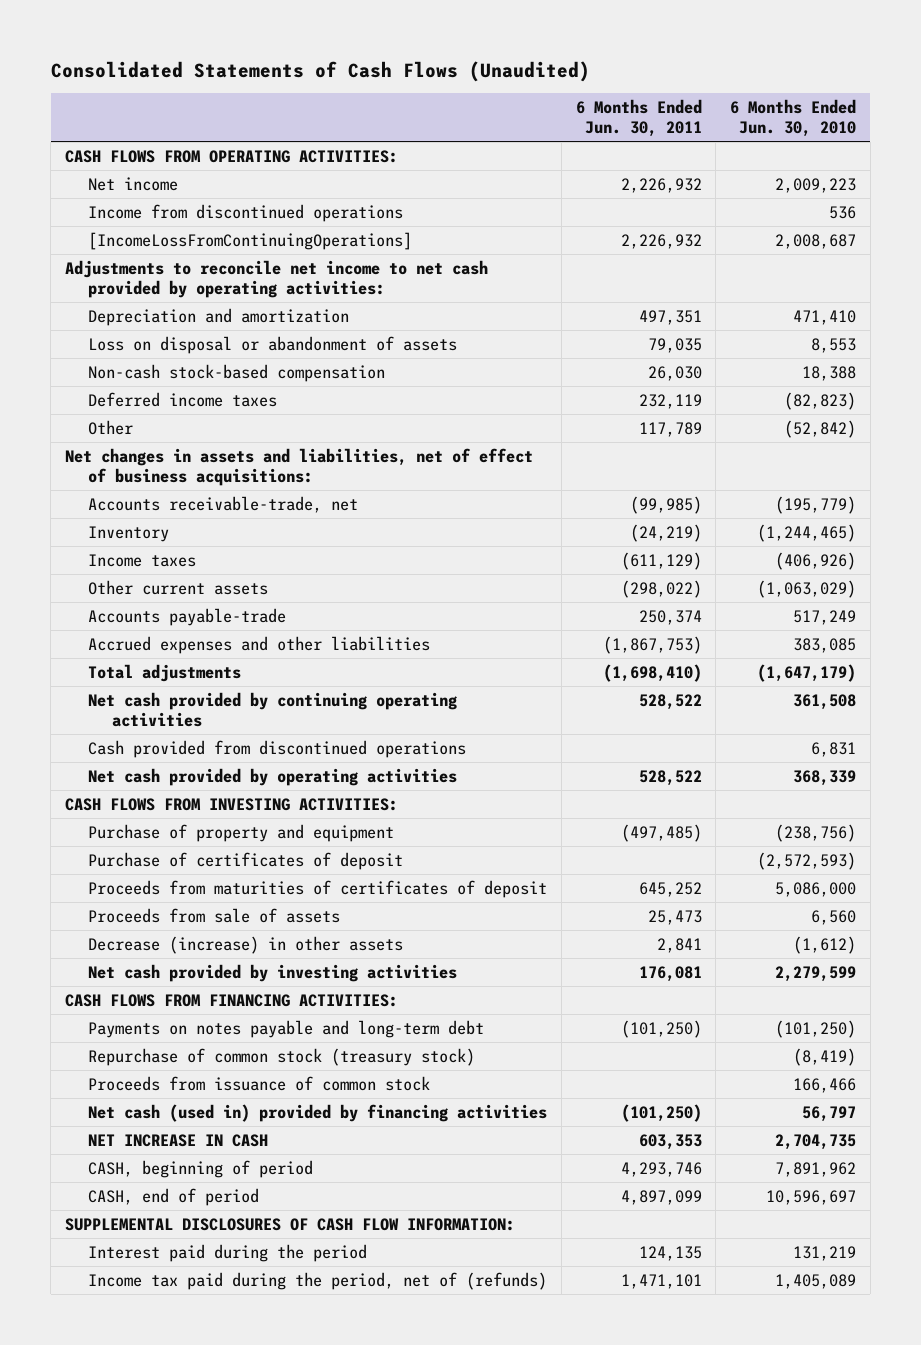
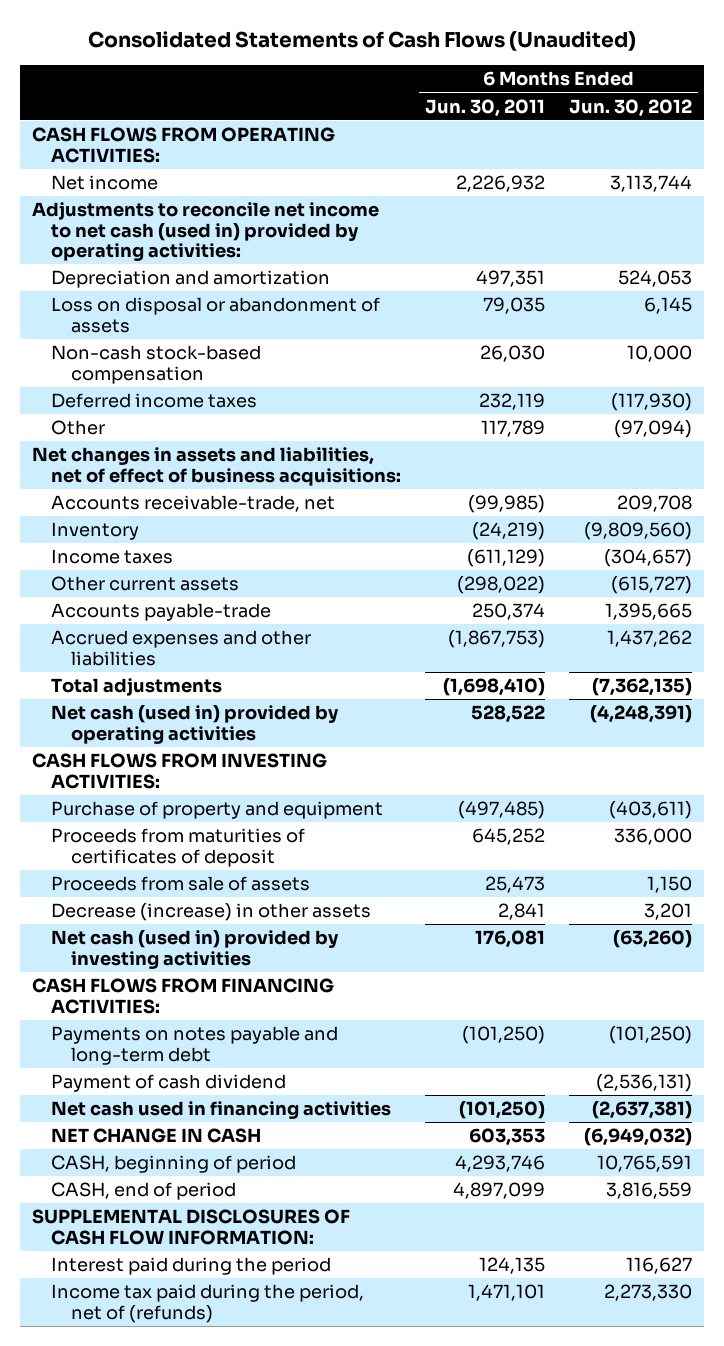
[729,98,856,138] 6 Months Ended Jun. 30, 2010 -> none
none -> [569,98,693,117] Jun. 30, 2012
[88,203,404,222] Income from discontinued operations -> none
[88,231,413,250] [IncomeLossFromContinuingOperations] -> none
[65,259,489,299] Adjustments to reconcile net income to net cash provided by operating activities: -> [31,202,379,262] Adjustments to reconcile net income to net cash (used in) provided by operating activities:
[88,691,458,728] Net cash provided by continuing operating activities -> none
[88,739,467,758] Cash provided from discontinued operations -> none
[88,767,458,786] Net cash provided by operating activities -> [51,705,340,744] Net cash (used in) provided by operating activities
[88,851,404,870] Purchase of certificates of deposit -> none
[88,963,458,982] Net cash provided by investing activities -> [51,930,340,969] Net cash (used in) provided by investing activities
[88,1047,476,1066] Repurchase of common stock (treasury stock) -> none
[88,1075,431,1091] Proceeds from issuance of common stock -> none
none -> [51,1074,287,1093] Payment of cash dividend
[88,1103,548,1122] Net cash (used in) provided by financing activities -> [51,1101,392,1120] Net cash used in financing activities
[88,1133,269,1147] NET INCREASE IN CASH -> [51,1128,262,1144] NET CHANGE IN CASH

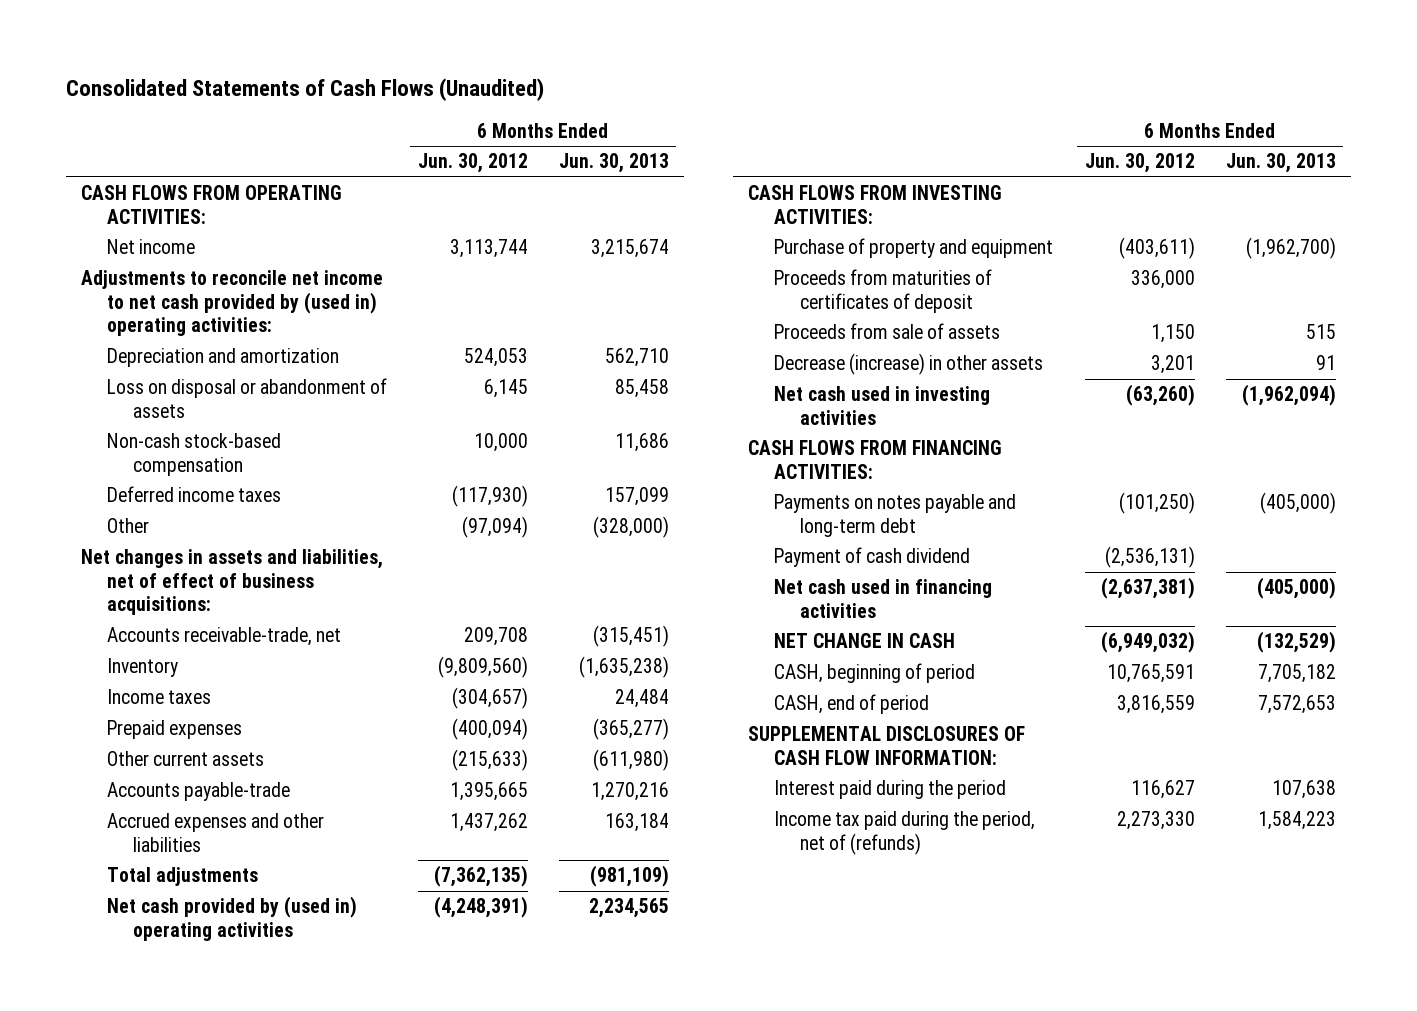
[425,98,546,117] Jun. 30, 2011 -> none
none -> [558,153,669,174] Jun. 30, 2013
[31,202,379,262] Adjustments to reconcile net income to net cash (used in) provided by operating activities: -> [81,270,384,337] Adjustments to reconcile net income to net cash provided by (used in) operating activities:
none -> [107,720,243,740] Prepaid expenses
[611,576,693,595] (615,727) -> [451,749,528,772] (215,633)
[51,705,340,744] Net cash (used in) provided by operating activities -> [107,896,358,941] Net cash provided by (used in) operating activities
[51,930,340,969] Net cash (used in) provided by investing activities -> [774,386,991,425] Net cash used in investing activities

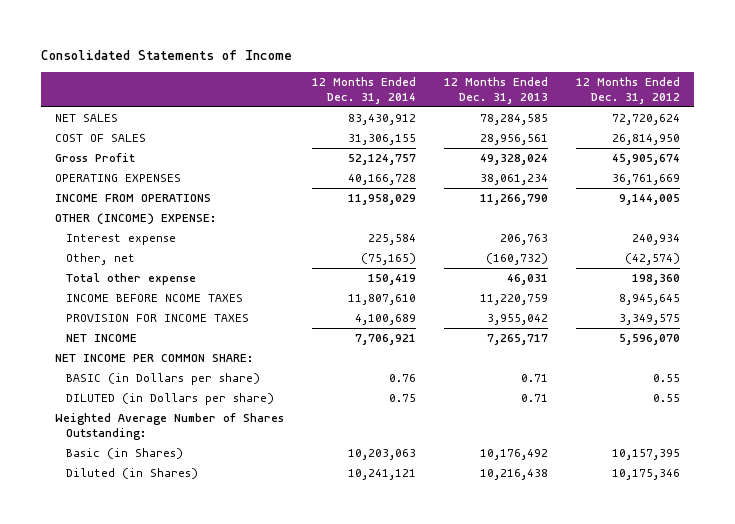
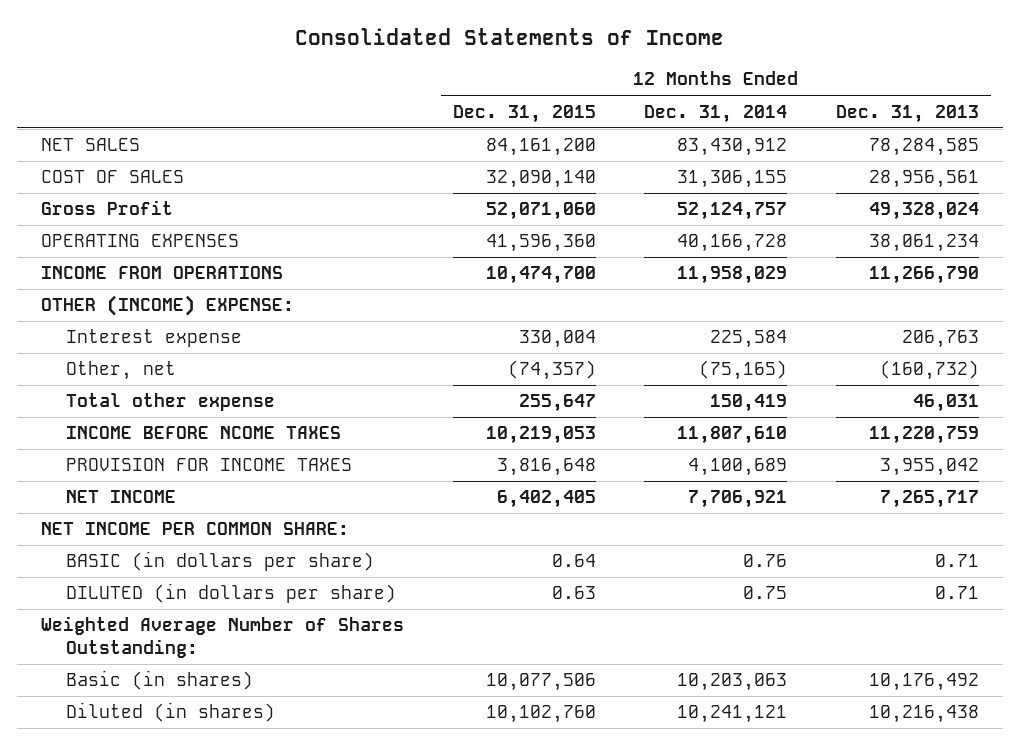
[576,77,681,104] 12 Months Ended Dec. 31, 2012 -> none
none -> [452,104,596,123] Dec. 31, 2015
[66,373,261,386] BASIC (in Dollars per share) -> [65,551,374,572] BASIC (in dollars per share)
[66,393,275,406] DILUTED (in Dollars per share) -> [65,583,396,604] DILUTED (in dollars per share)
[66,448,184,460] Basic (in Shares) -> [65,670,253,691] Basic (in shares)
[66,468,199,480] Diluted (in Shares) -> [65,702,275,723] Diluted (in shares)

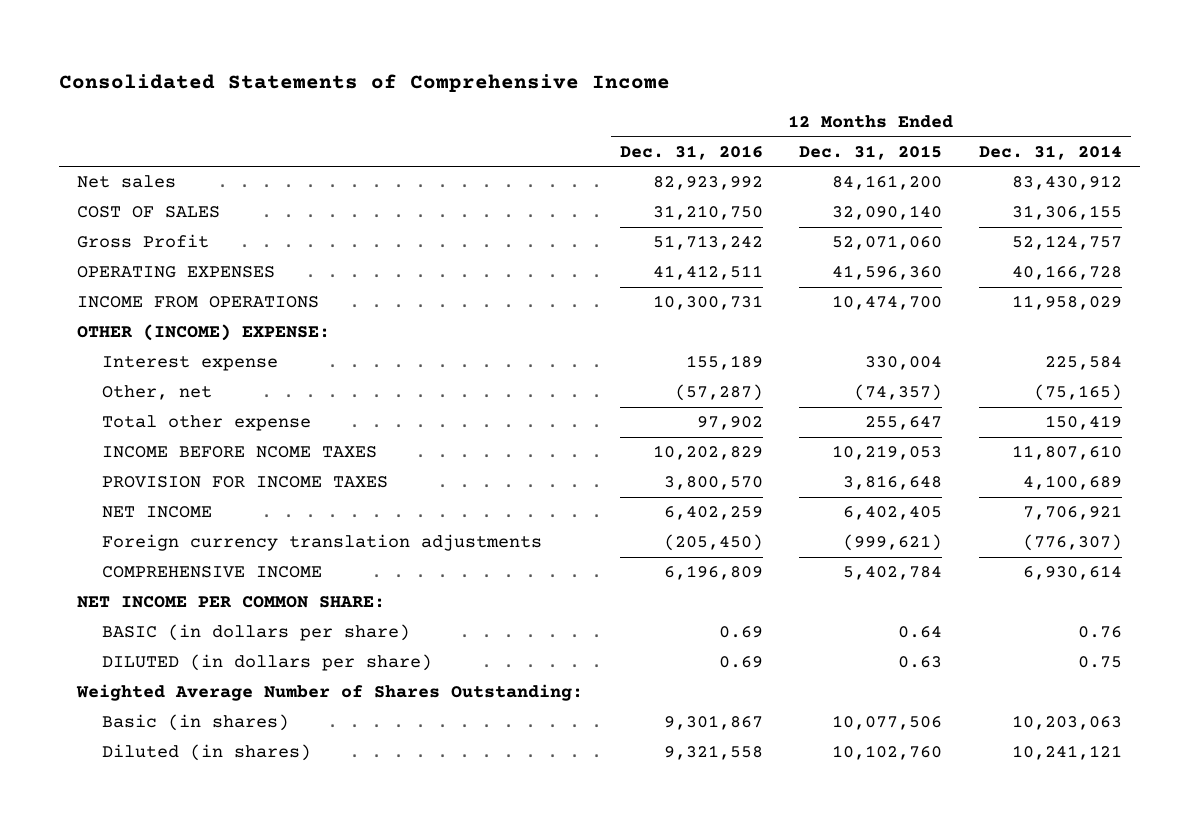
[295,27,725,45] Consolidated Statements of Income -> [59,73,671,92] Consolidated Statements of Comprehensive Income
[835,104,979,123] Dec. 31, 2013 -> none
none -> [619,144,763,160] Dec. 31, 2016
[41,138,141,152] NET SALES -> [77,175,177,189] Net sales
none -> [102,534,543,552] Foreign currency translation adjustments
none -> [102,566,323,579] COMPREHENSIVE INCOME

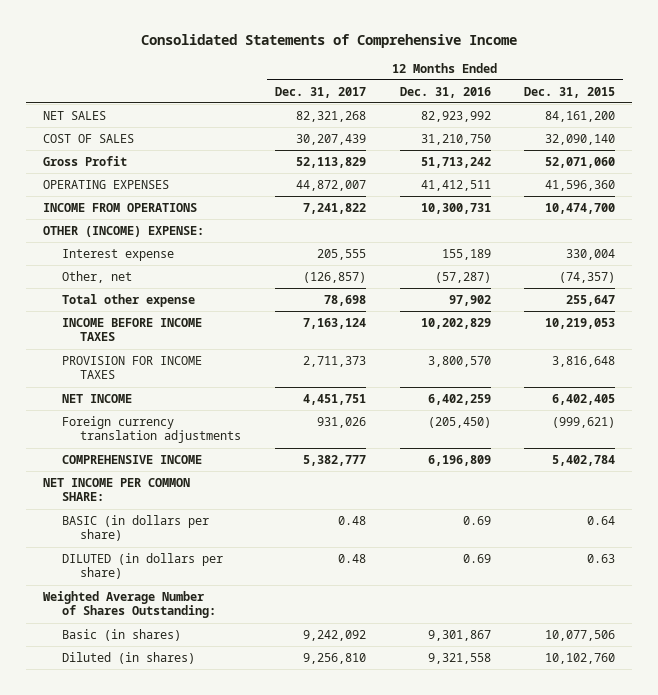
[978,144,1122,160] Dec. 31, 2014 -> none
none -> [274,86,366,98] Dec. 31, 2017
[77,175,177,189] Net sales -> [42,110,106,120] NET SALES
[102,446,378,459] INCOME BEFORE NCOME TAXES -> [61,317,202,342] INCOME BEFORE INCOME TAXES

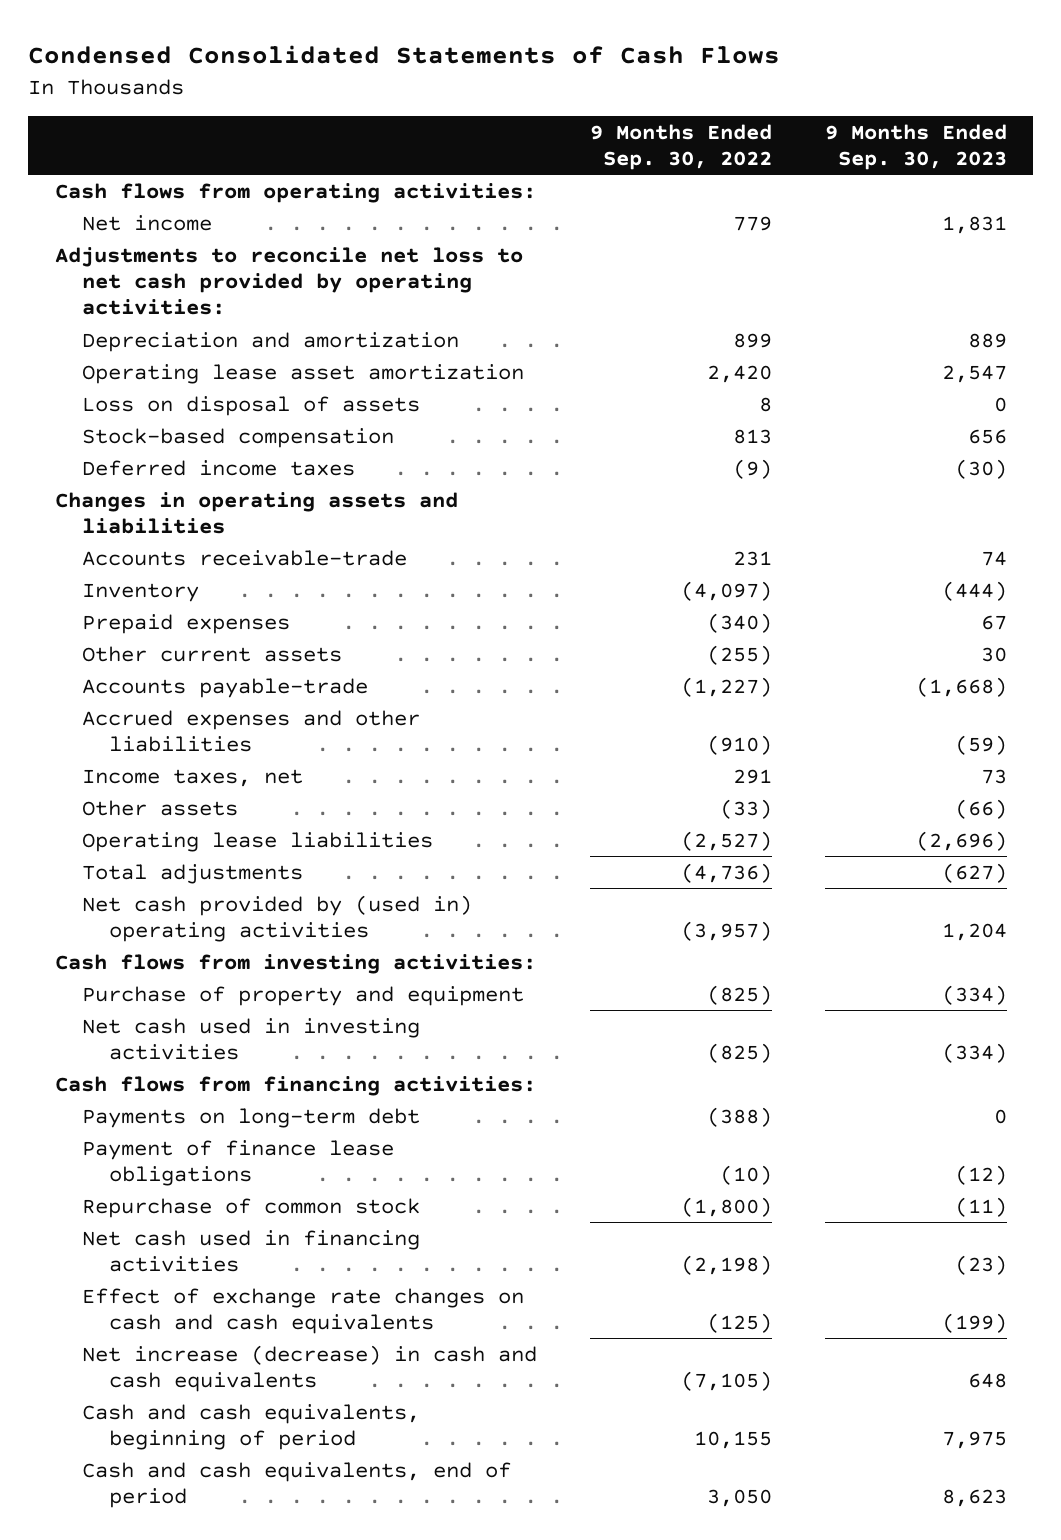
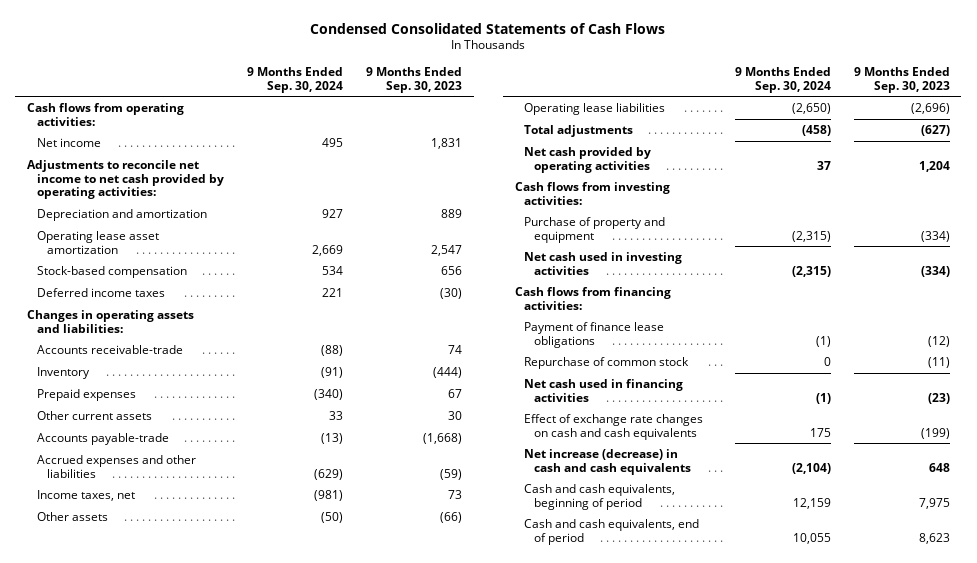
[589,123,772,171] 9 Months Ended Sep. 30, 2022 -> none
none -> [246,67,343,93] 9 Months Ended Sep. 30, 2024
[54,246,523,316] Adjustments to reconcile net loss to net cash provided by operating activities: -> [26,160,224,200] Adjustments to reconcile net income to net cash provided by operating activities:
[81,395,420,416] Loss on disposal of assets -> none
[54,491,458,535] Changes in operating assets and liabilities -> [26,310,194,333] Changes in operating assets and liabilities:
[81,894,472,943] Net cash provided by (used in) operating activities -> [524,147,652,173] Net cash provided by operating activities
[81,1107,420,1128] Payments on long-term debt -> none

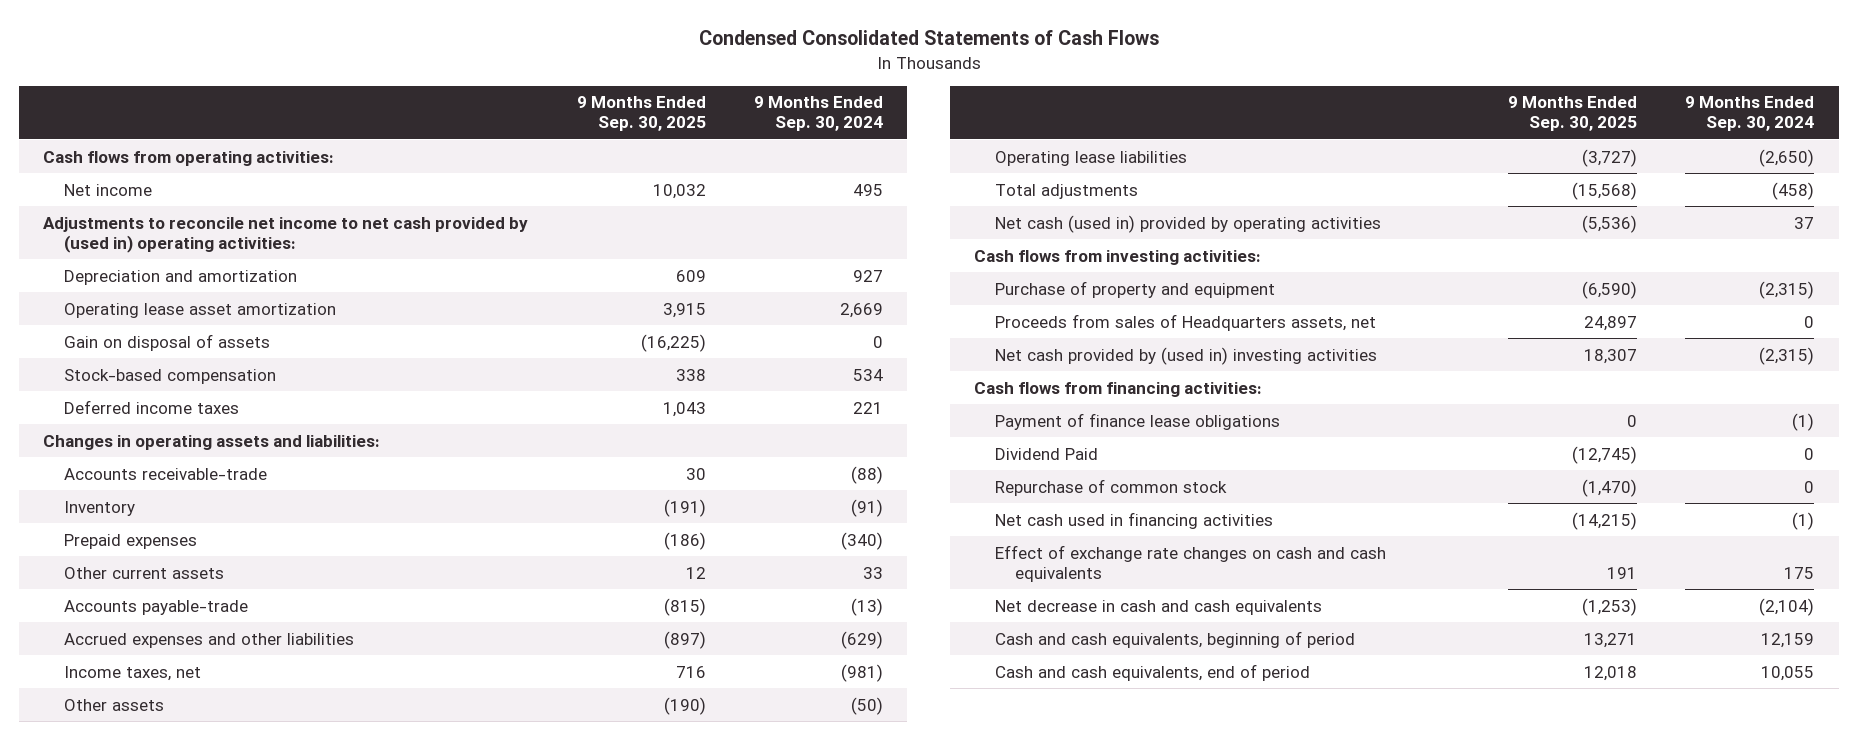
[366,67,463,93] 9 Months Ended Sep. 30, 2023 -> none
none -> [576,96,706,132] 9 Months Ended Sep. 30, 2025
[26,160,224,200] Adjustments to reconcile net income to net cash provided by operating activities: -> [43,216,529,253] Adjustments to reconcile net income to net cash provided by (used in) operating activities:
none -> [63,333,270,351] Gain on disposal of assets
[524,147,652,173] Net cash provided by operating activities -> [994,214,1381,233] Net cash (used in) provided by operating activities
none -> [994,313,1376,331] Proceeds from sales of Headquarters assets, net
[524,252,683,275] Net cash used in investing activities -> [994,346,1377,365] Net cash provided by (used in) investing activities
none -> [994,447,1098,460] Dividend Paid
[524,449,692,475] Net increase (decrease) in cash and cash equivalents -> [994,599,1322,615] Net decrease in cash and cash equivalents

